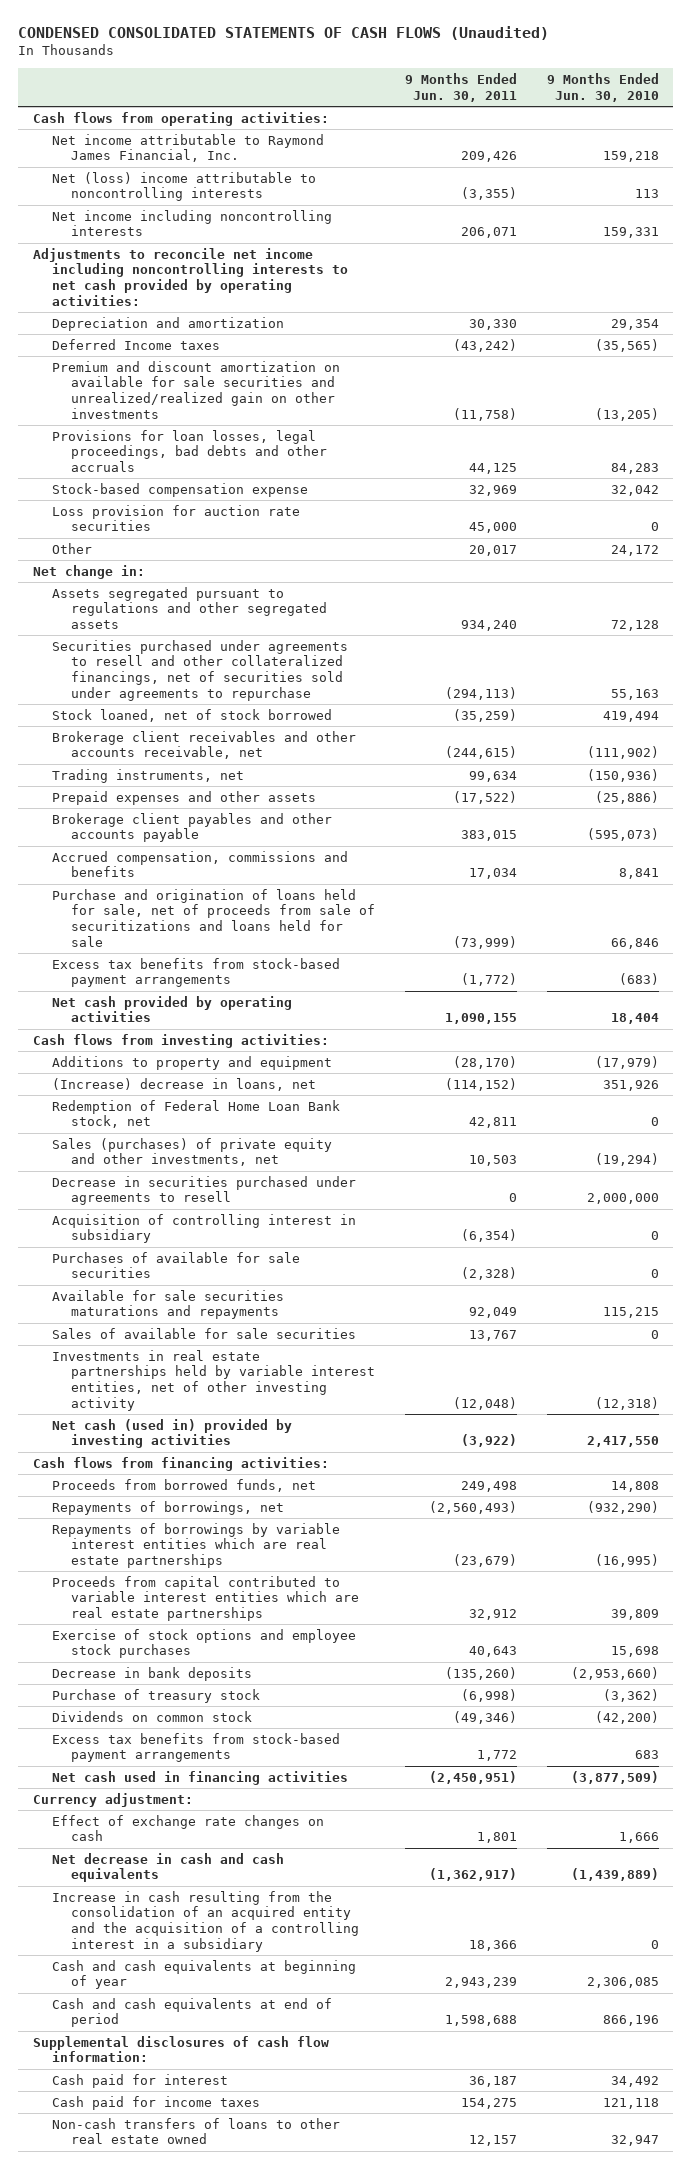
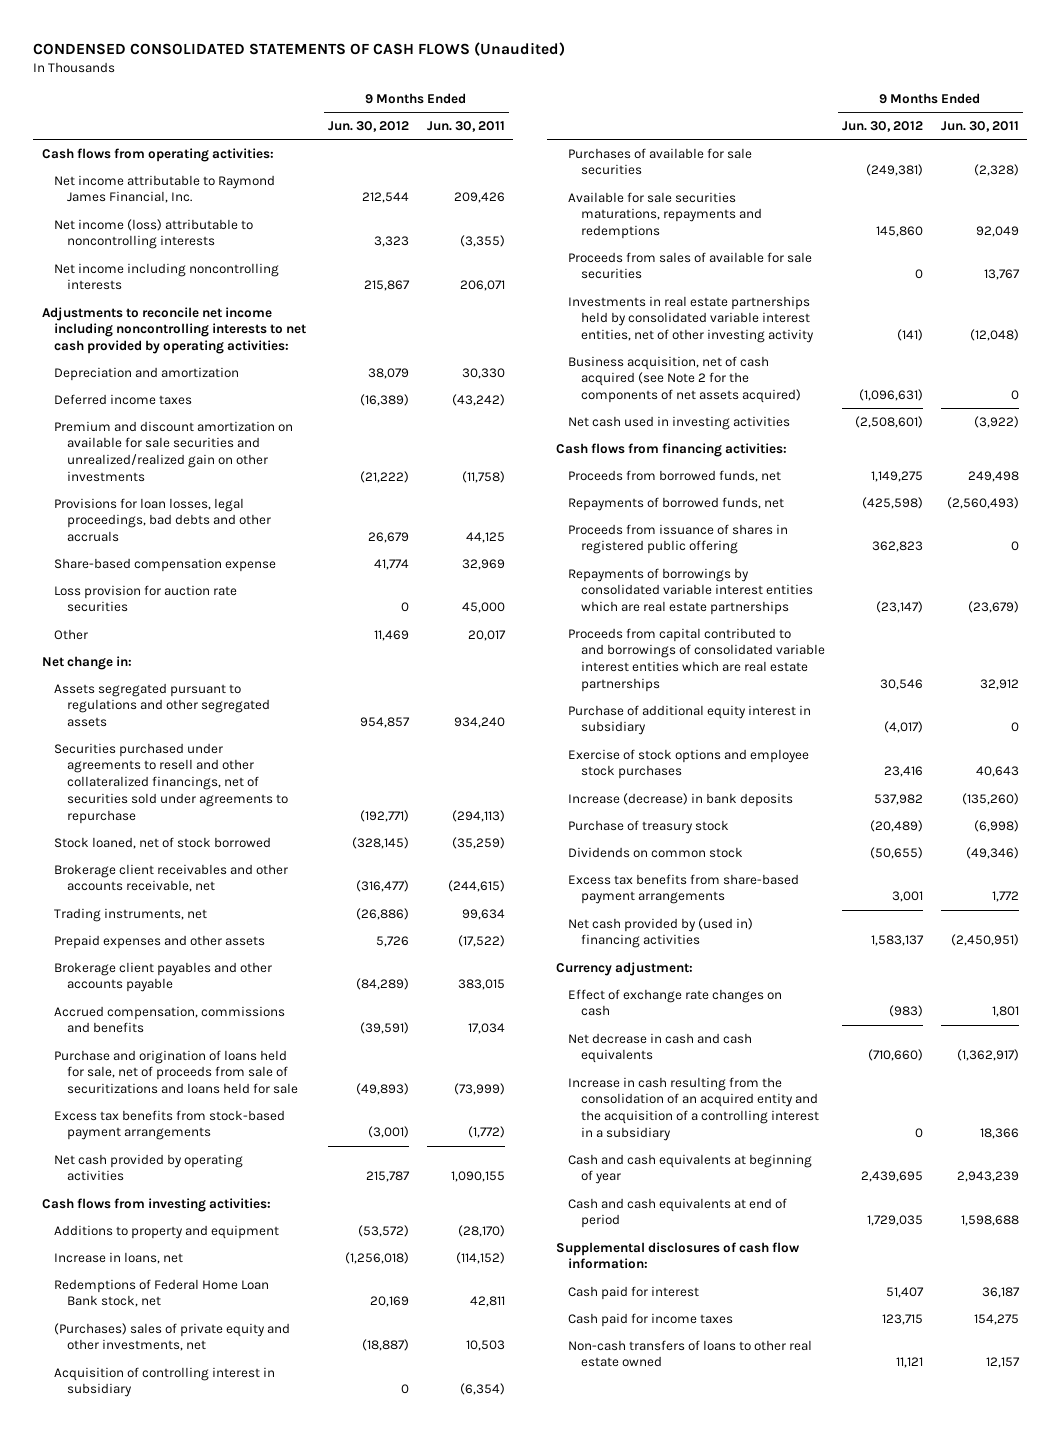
[546,73,659,102] 9 Months Ended Jun. 30, 2010 -> none
none -> [328,120,410,132] Jun. 30, 2012
[52,171,317,202] Net (loss) income attributable to noncontrolling interests -> [54,218,254,250] Net income (loss) attributable to noncontrolling interests
[52,338,221,350] Deferred Income taxes -> [54,393,193,405] Deferred income taxes
[52,482,309,497] Stock-based compensation expense -> [54,557,277,572] Share-based compensation expense
[52,1175,357,1206] Decrease in securities purchased under agreements to resell -> none
[52,1077,317,1091] (Increase) decrease in loans, net -> [54,1251,184,1264] Increase in loans, net
[52,1099,341,1129] Redemption of Federal Home Loan Bank stock, net -> [54,1278,270,1308] Redemptions of Federal Home Loan Bank stock, net
[52,1137,333,1167] Sales (purchases) of private equity and other investments, net -> [54,1322,291,1352] (Purchases) sales of private equity and other investments, net
[52,1289,285,1320] Available for sale securities maturations and repayments -> [568,191,762,240] Available for sale securities maturations, repayments and redemptions
[52,1327,357,1339] Sales of available for sale securities -> [568,251,813,280] Proceeds from sales of available for sale securities
[52,1349,376,1411] Investments in real estate partnerships held by variable interest entities, net of other investing activity -> [568,295,814,344] Investments in real estate partnerships held by consolidated variable interest entities, net of other investing activity
none -> [568,355,801,404] Business acquisition, net of cash acquired (see Note 2 for the components of net assets acquired)
[52,1418,293,1449] Net cash (used in) provided by investing activities -> [568,415,791,430] Net cash used in investing activities
[52,1500,285,1515] Repayments of borrowings, net -> [568,496,785,511] Repayments of borrowed funds, net
none -> [568,523,789,555] Proceeds from issuance of shares in registered public offering
[52,1522,341,1568] Repayments of borrowings by variable interest entities which are real estate partnerships -> [568,567,813,616] Repayments of borrowings by consolidated variable interest entities which are real estate partnerships
[52,1575,360,1621] Proceeds from capital contributed to variable interest entities which are real estate partnerships -> [568,627,825,692] Proceeds from capital contributed to and borrowings of consolidated variable interest entities which are real estate partnerships
none -> [568,704,812,736] Purchase of additional equity interest in subsidiary
[52,1666,253,1681] Decrease in bank deposits -> [568,792,794,807] Increase (decrease) in bank deposits
[52,1732,341,1763] Excess tax benefits from stock-based payment arrangements -> [568,873,800,905] Excess tax benefits from share-based payment arrangements
[52,1770,349,1785] Net cash used in financing activities -> [568,917,754,949] Net cash provided by (used in) financing activities

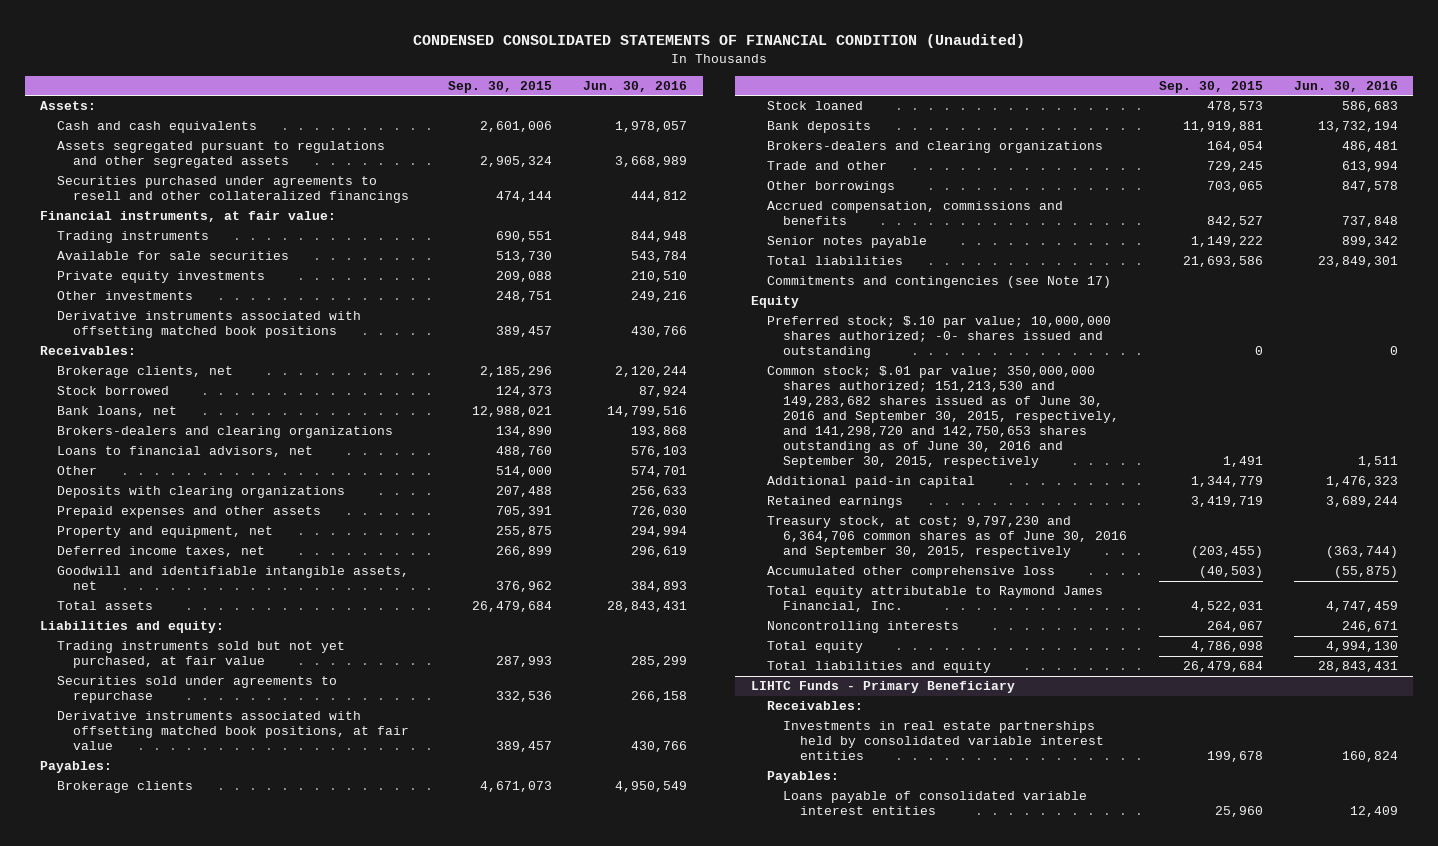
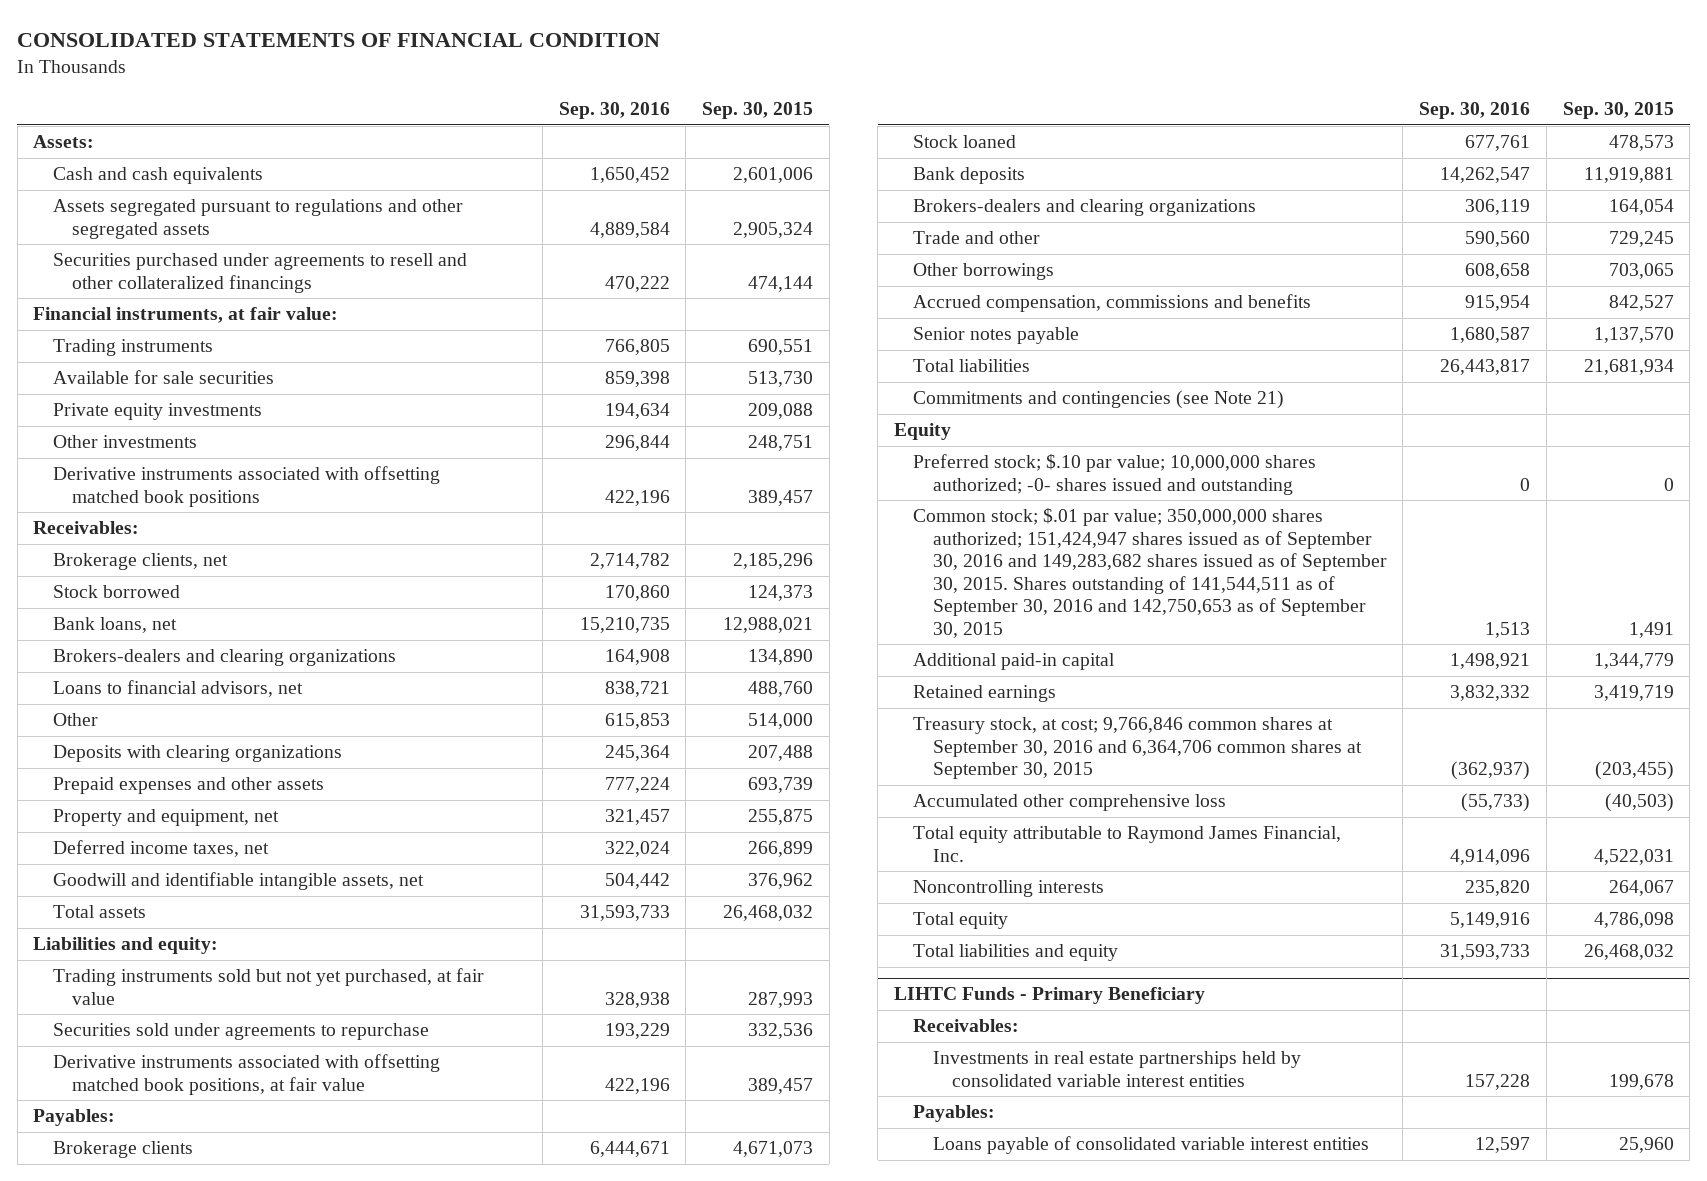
[413,34,1026,49] CONDENSED CONSOLIDATED STATEMENTS OF FINANCIAL CONDITION (Unaudited) -> [17,33,661,48] CONSOLIDATED STATEMENTS OF FINANCIAL CONDITION
[583,80,688,92] Jun. 30, 2016 -> none
none -> [558,101,670,119] Sep. 30, 2016
[496,506,553,518] 705,391 -> [748,777,814,794] 693,739
[472,601,553,613] 26,479,684 -> [723,905,814,922] 26,468,032
[1190,236,1263,248] 1,149,222 -> [1593,327,1674,344] 1,137,570
[1182,256,1263,268] 21,693,586 -> [1583,359,1674,376] 21,681,934
[767,276,1112,289] Commitments and contingencies (see Note 17) -> [913,390,1285,410] Commitments and contingencies (see Note 21)
[767,366,1120,469] Common stock; $.01 par value; 350,000,000 shares authorized; 151,213,530 and 149,283,682 shares issued as of June 30, 2016 and September 30, 2015, respectively, and 141,298,720 and 142,750,653 shares outstanding as of June 30, 2016 and September 30, 2015, respectively -> [913,508,1387,638] Common stock; $.01 par value; 350,000,000 shares authorized; 151,424,947 shares issued as of September 30, 2016 and 149,283,682 shares issued as of September 30, 2015. Shares outstanding of 141,544,511 as of September 30, 2016 and 142,750,653 as of September 30, 2015
[767,516,1128,559] Treasury stock, at cost; 9,797,230 and 6,364,706 common shares as of June 30, 2016 and September 30, 2015, respectively -> [913,717,1362,780] Treasury stock, at cost; 9,766,846 common shares at September 30, 2016 and 6,364,706 common shares at September 30, 2015
[1182,661,1263,673] 26,479,684 -> [1583,944,1674,961] 26,468,032

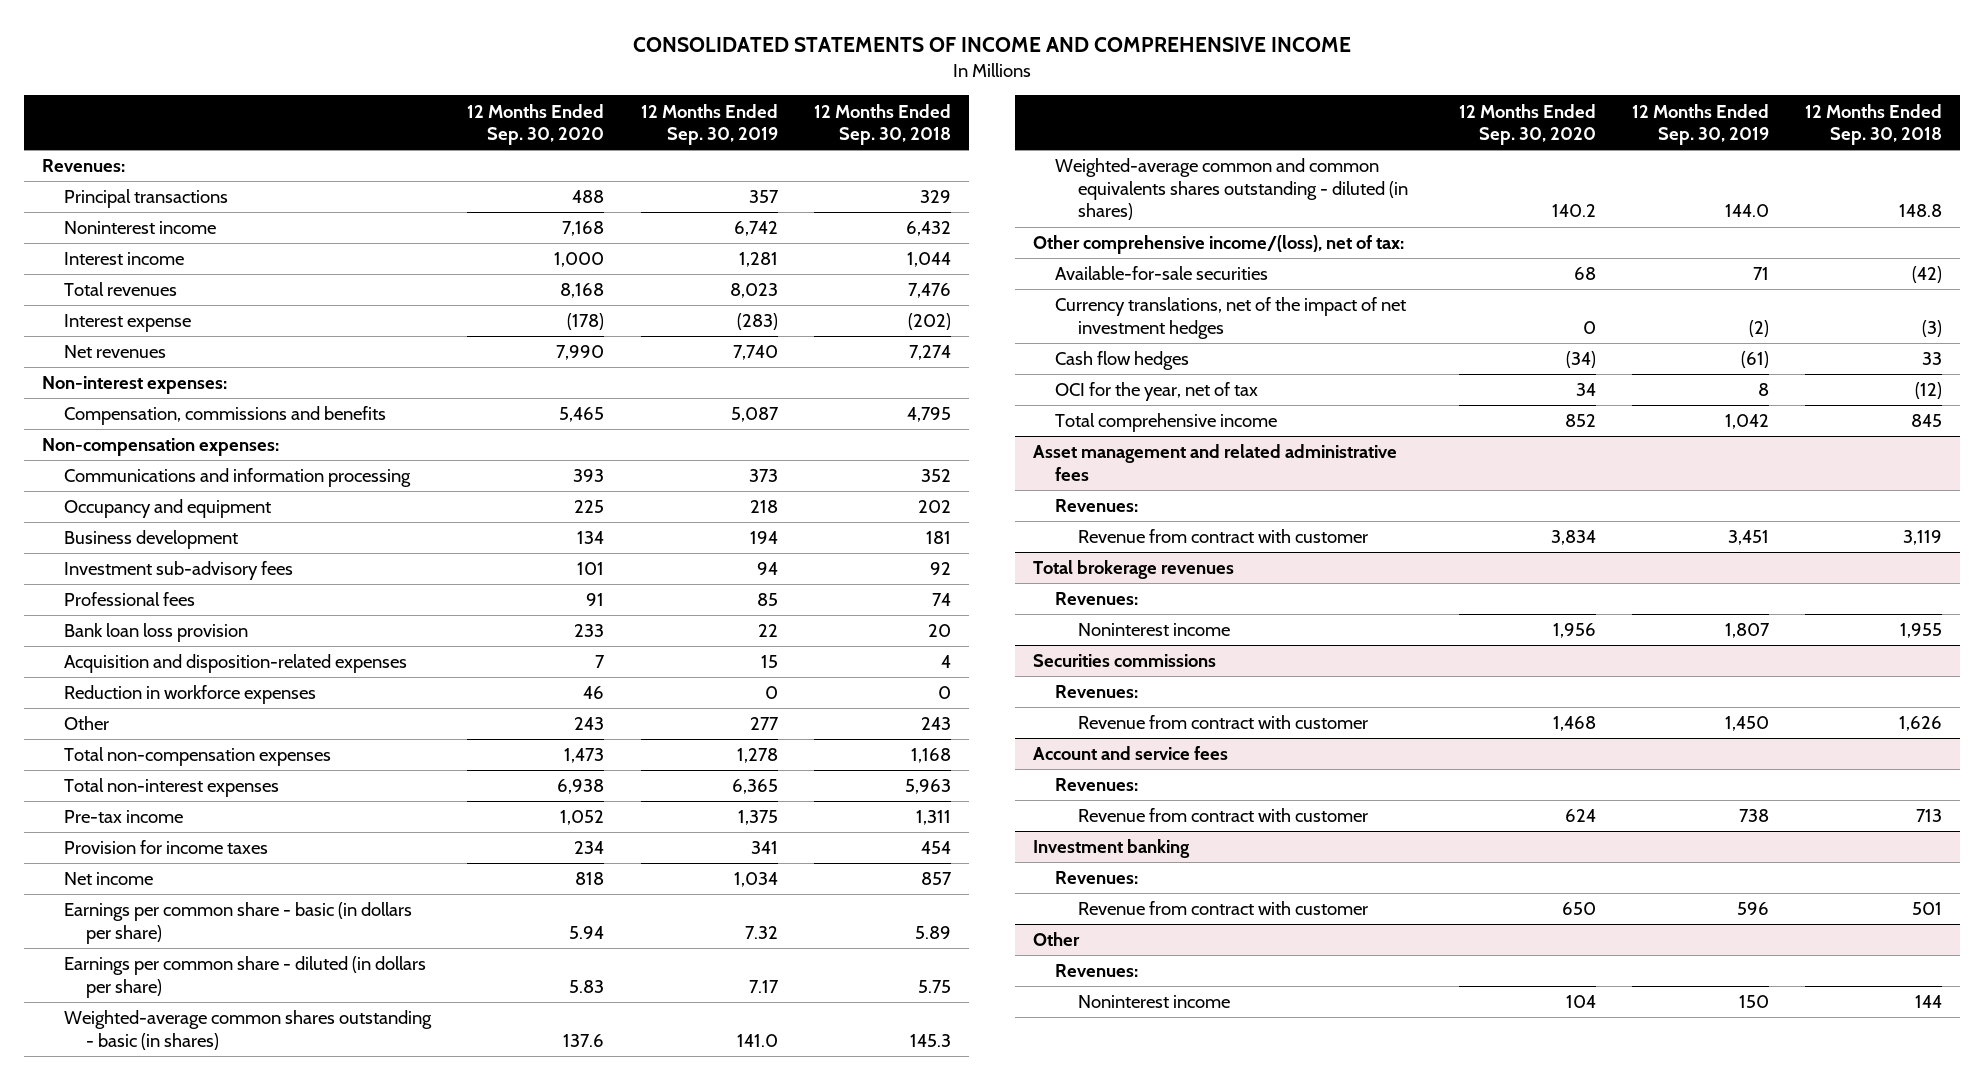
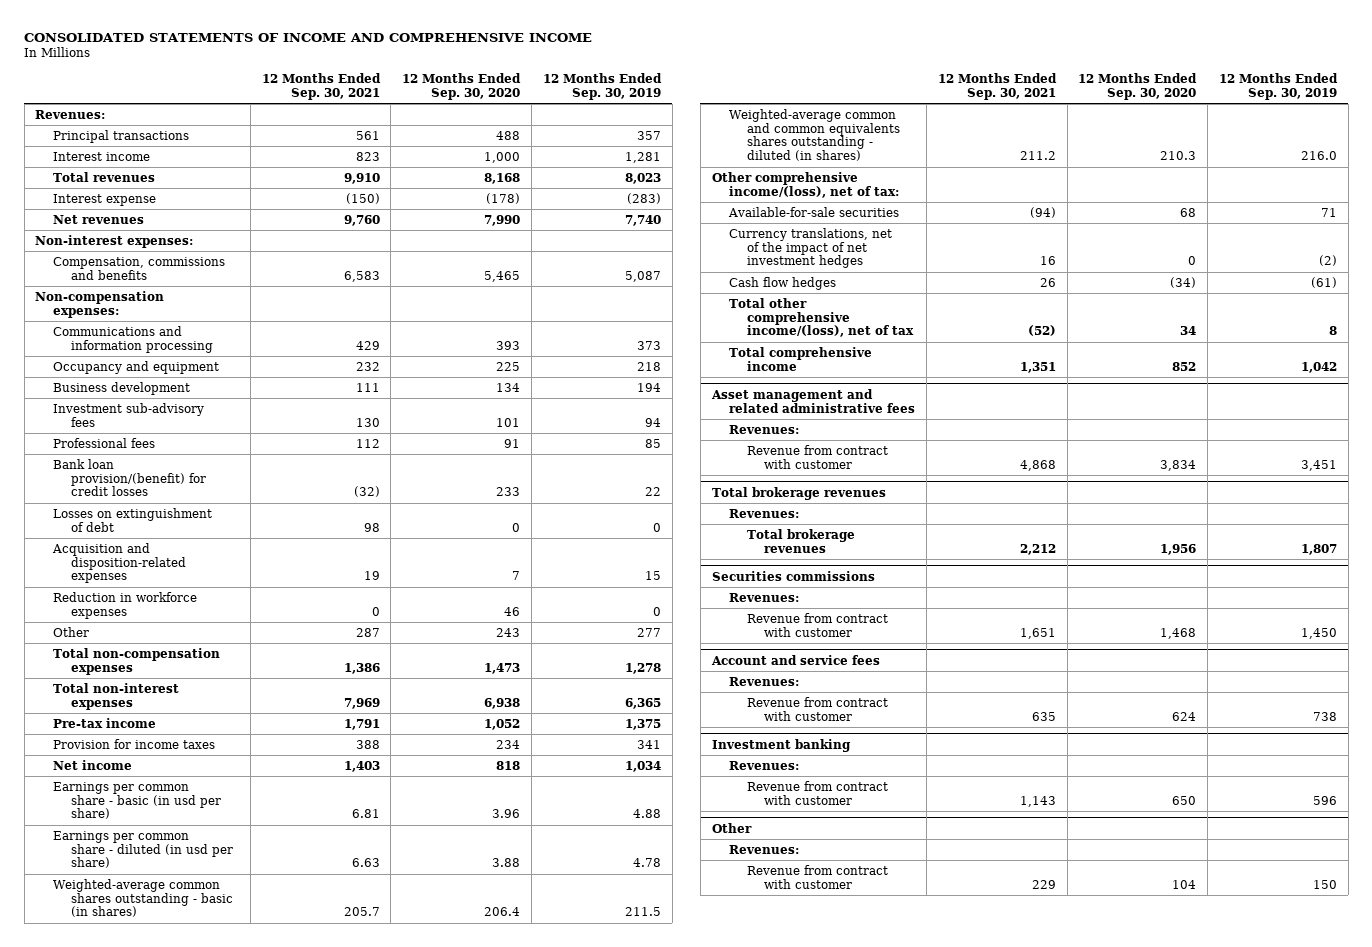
[813,103,951,146] 12 Months Ended Sep. 30, 2018 -> none
none -> [261,72,381,100] 12 Months Ended Sep. 30, 2021
[64,221,217,235] Noninterest income -> none
[64,623,249,643] Bank loan loss provision -> [53,458,206,497] Bank loan provision/(benefit) for credit losses
none -> [53,507,213,532] Losses on extinguishment of debt
[64,902,413,944] Earnings per common share - basic (in dollars per share) -> [53,781,221,820] Earnings per common share - basic (in usd per share)
[569,925,605,939] 5.94 -> [492,809,521,819] 3.96
[744,925,778,939] 7.32 -> [632,809,661,819] 4.88
[64,956,427,998] Earnings per common share - diluted (in dollars per share) -> [53,830,233,869] Earnings per common share - diluted (in usd per share)
[569,979,605,993] 5.83 -> [492,858,521,868] 3.88
[748,979,779,993] 7.17 -> [632,858,661,868] 4.78
[563,1033,605,1047] 137.6 -> [484,907,521,917] 206.4
[736,1033,778,1047] 141.0 -> [624,907,661,917] 211.5
[1551,204,1596,218] 140.2 -> [1160,151,1197,161] 210.3
[1724,204,1769,218] 144.0 -> [1300,151,1337,161] 216.0
[1055,382,1259,402] OCI for the year, net of tax -> [729,297,914,338] Total other comprehensive income/(loss), net of tax
[1077,623,1230,637] Noninterest income -> [746,528,855,553] Total brokerage revenues
[1077,995,1230,1009] Noninterest income -> [746,864,888,889] Revenue from contract with customer

